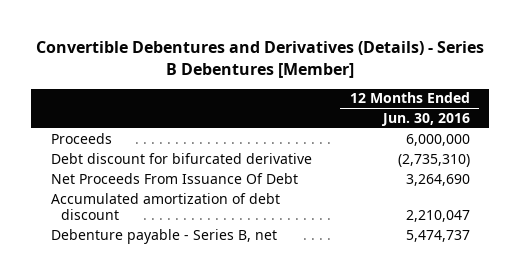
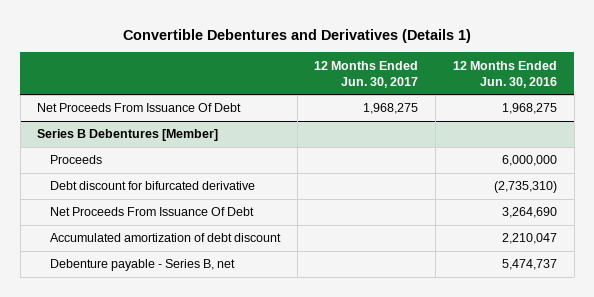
[36,41,485,78] Convertible Debentures and Derivatives (Details) - Series B Debentures [Member] -> [123,28,472,43] Convertible Debentures and Derivatives (Details 1)
none -> [314,60,419,88] 12 Months Ended Jun. 30, 2017
none -> [37,103,242,113] Net Proceeds From Issuance Of Debt
none -> [37,129,219,142] Series B Debentures [Member]

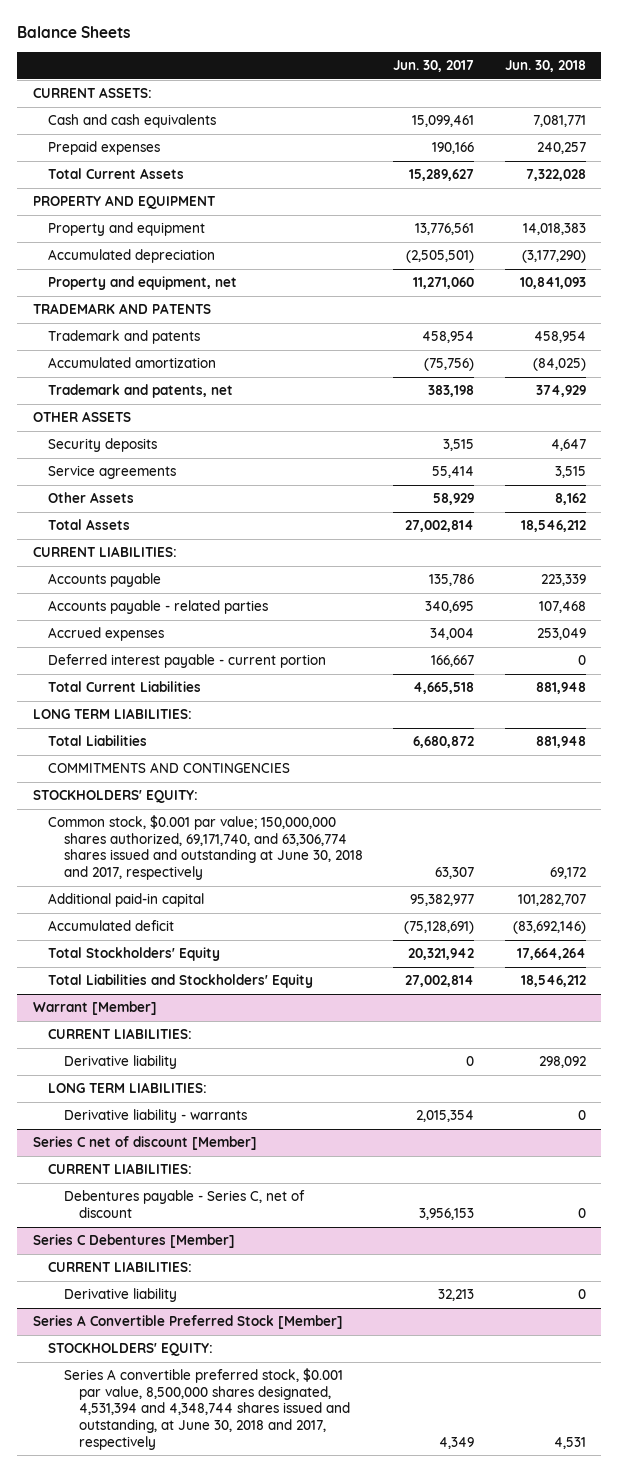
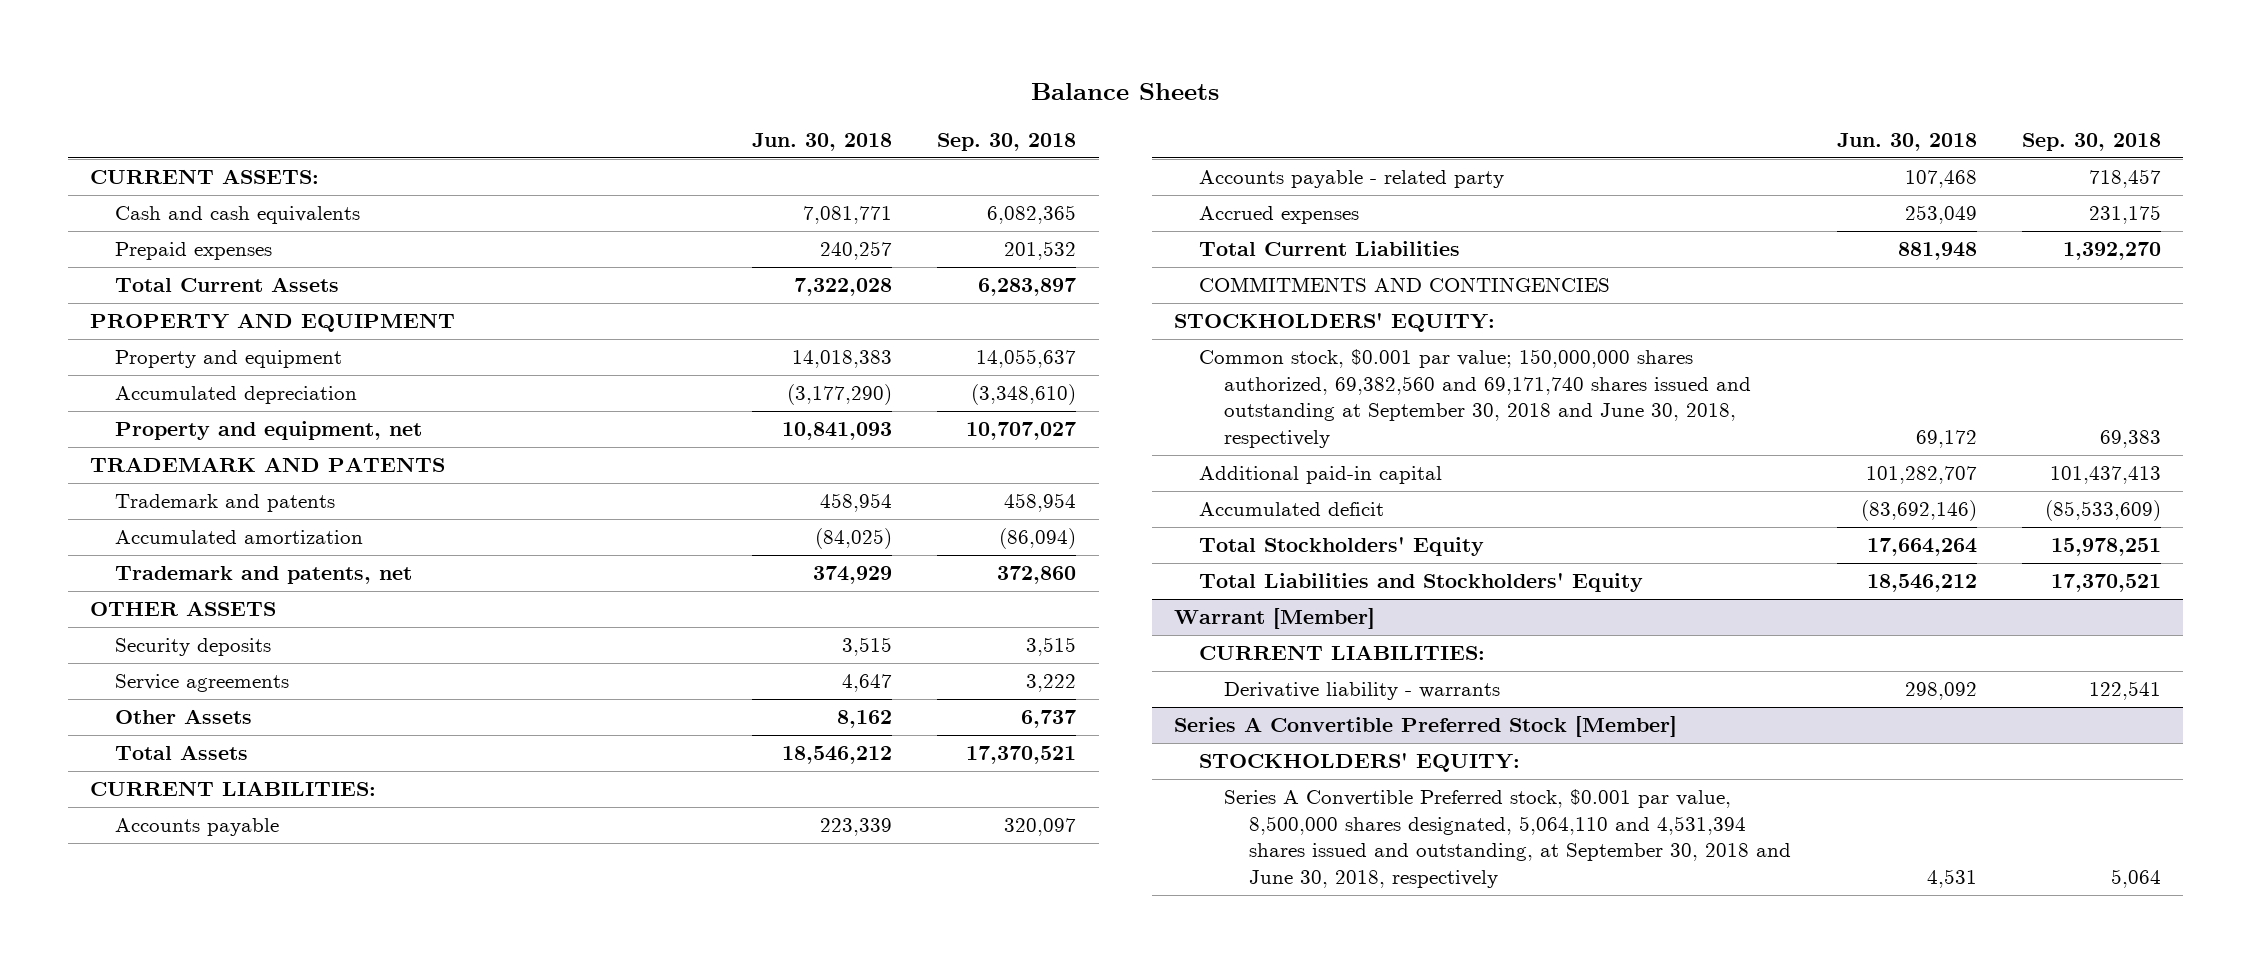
[393,60,475,73] Jun. 30, 2017 -> none
none -> [937,133,1077,152] Sep. 30, 2018
[550,439,586,452] 4,647 -> [842,637,893,657] 3,515
[554,466,586,479] 3,515 -> [842,674,893,693] 4,647
[48,600,269,615] Accounts payable - related parties -> [1199,170,1505,189] Accounts payable - related party
[48,654,327,669] Deferred interest payable - current portion -> none
[32,708,192,720] LONG TERM LIABILITIES: -> none
[48,735,148,747] Total Liabilities -> none
[48,815,363,881] Common stock, $0.001 par value; 150,000,000 shares authorized, 69,171,740, and 63,306,774 shares issued and outstanding at June 30, 2018 and 2017, respectively -> [1199,349,1752,448] Common stock, $0.001 par value; 150,000,000 shares authorized, 69,382,560 and 69,171,740 shares issued and outstanding at September 30, 2018 and June 30, 2018, respectively
[48,1082,208,1094] LONG TERM LIABILITIES: -> none
[63,1109,247,1124] Derivative liability - warrants -> none
[32,1136,257,1151] Series C net of discount [Member] -> none
[48,1163,193,1175] CURRENT LIABILITIES: -> none
[63,1190,305,1218] Debentures payable - Series C, net of discount -> none
[32,1234,235,1249] Series C Debentures [Member] -> none
[48,1261,193,1273] CURRENT LIABILITIES: -> none
[63,1288,177,1303] Derivative liability -> none
[63,1055,177,1070] Derivative liability -> [1224,682,1501,701] Derivative liability - warrants
[63,1368,351,1450] Series A convertible preferred stock, $0.001 par value, 8,500,000 shares designated, 4,531,394 and 4,348,744 shares issued and outstanding, at June 30, 2018 and 2017, respectively -> [1224,789,1792,888] Series A Convertible Preferred stock, $0.001 par value, 8,500,000 shares designated, 5,064,110 and 4,531,394 shares issued and outstanding, at September 30, 2018 and June 30, 2018, respectively

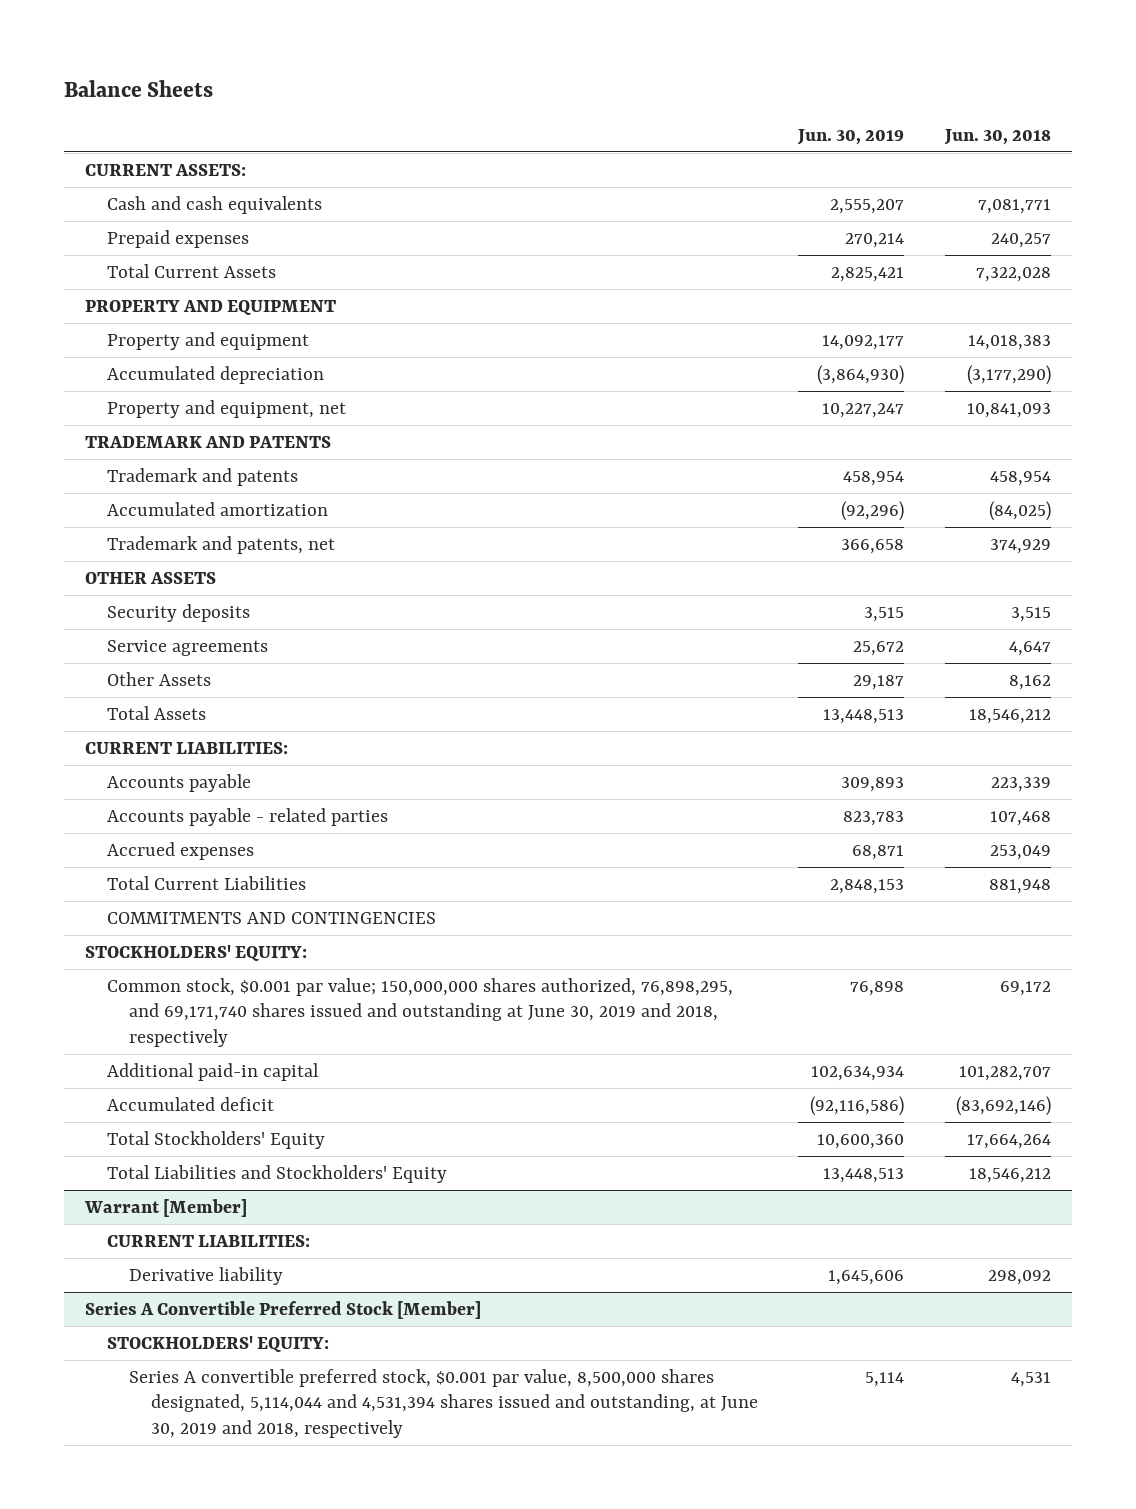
[937,133,1077,152] Sep. 30, 2018 -> none
none -> [797,128,905,145] Jun. 30, 2019
[1199,170,1505,189] Accounts payable - related party -> [106,807,388,826] Accounts payable - related parties
[1199,349,1752,448] Common stock, $0.001 par value; 150,000,000 shares authorized, 69,382,560 and 69,171,740 shares issued and outstanding at September 30, 2018 and June 30, 2018, respectively -> [106,977,733,1048] Common stock, $0.001 par value; 150,000,000 shares authorized, 76,898,295, and 69,171,740 shares issued and outstanding at June 30, 2019 and 2018, respectively
[1224,682,1501,701] Derivative liability - warrants -> [128,1266,283,1285] Derivative liability
[1224,789,1792,888] Series A Convertible Preferred stock, $0.001 par value, 8,500,000 shares designated, 5,064,110 and 4,531,394 shares issued and outstanding, at September 30, 2018 and June 30, 2018, respectively -> [128,1368,758,1439] Series A convertible preferred stock, $0.001 par value, 8,500,000 shares designated, 5,114,044 and 4,531,394 shares issued and outstanding, at June 30, 2019 and 2018, respectively

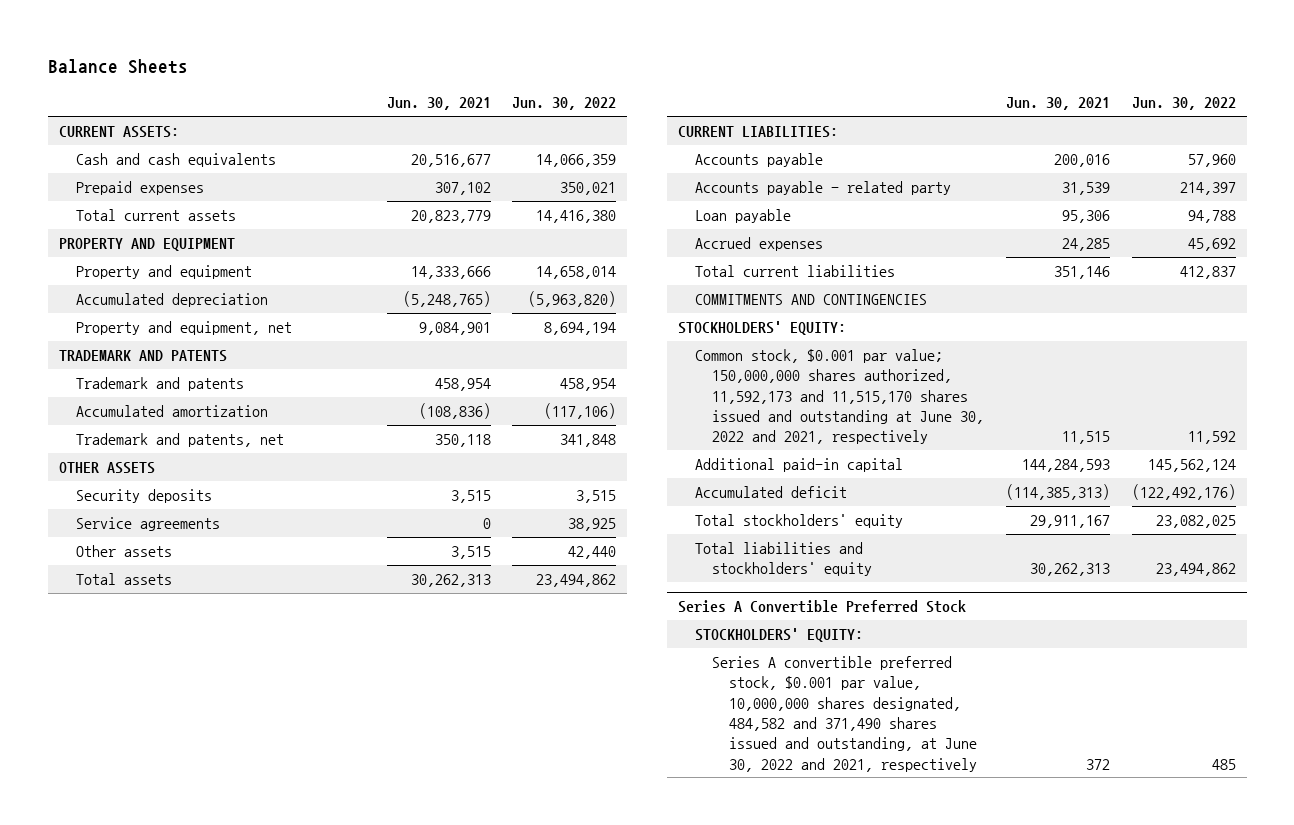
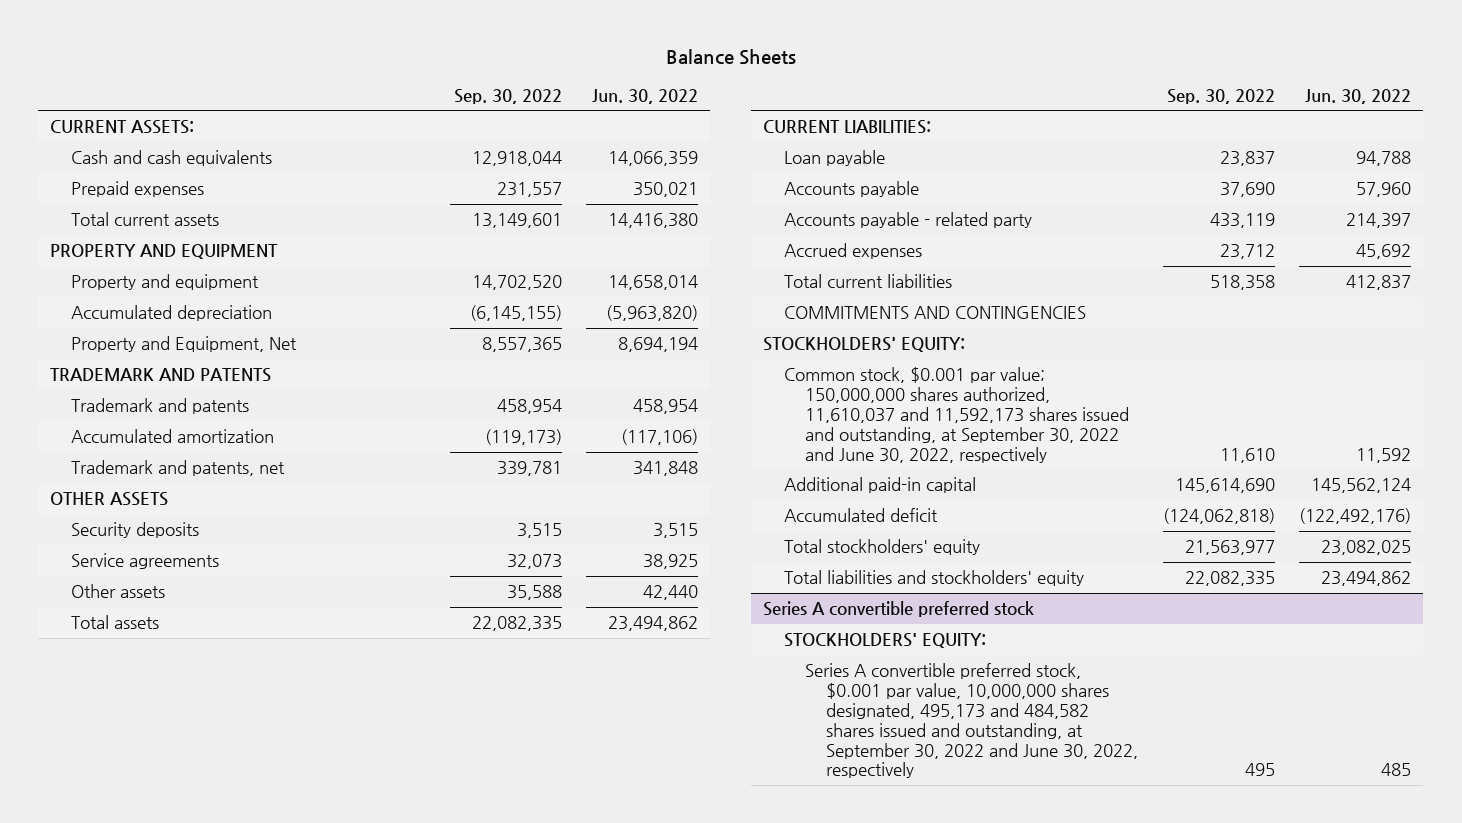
[386,97,491,111] Jun. 30, 2021 -> none
none -> [453,88,562,104] Sep. 30, 2022
[75,320,292,335] Property and equipment, net -> [71,335,298,352] Property and Equipment, Net
[695,208,792,223] Loan payable -> [784,149,886,166] Loan payable
[695,348,985,445] Common stock, $0.001 par value; 150,000,000 shares authorized, 11,592,173 and 11,515,170 shares issued and outstanding at June 30, 2022 and 2021, respectively -> [784,366,1130,463] Common stock, $0.001 par value; 150,000,000 shares authorized, 11,610,037 and 11,592,173 shares issued and outstanding, at September 30, 2022 and June 30, 2022, respectively
[678,600,967,614] Series A Convertible Preferred Stock -> [763,600,1035,617] Series A convertible preferred stock
[712,655,978,772] Series A convertible preferred stock, $0.001 par value, 10,000,000 shares designated, 484,582 and 371,490 shares issued and outstanding, at June 30, 2022 and 2021, respectively -> [805,662,1139,779] Series A convertible preferred stock, $0.001 par value, 10,000,000 shares designated, 495,173 and 484,582 shares issued and outstanding, at September 30, 2022 and June 30, 2022, respectively

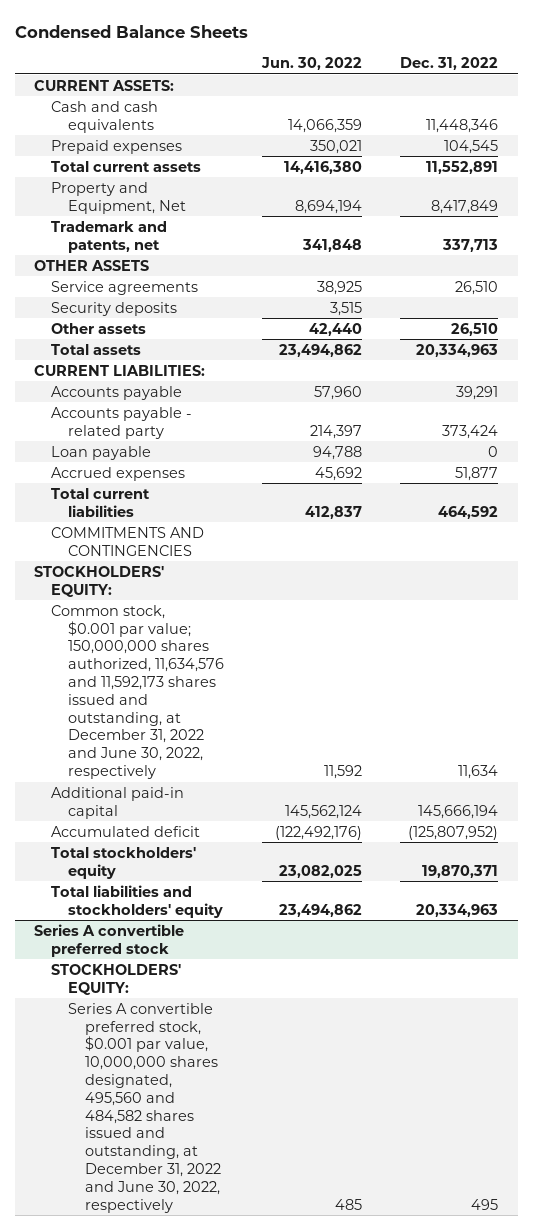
[665,49,796,66] Balance Sheets -> [15,24,249,38] Condensed Balance Sheets
[453,88,562,104] Sep. 30, 2022 -> none
none -> [400,56,499,70] Dec. 31, 2022
[50,243,279,259] PROPERTY AND EQUIPMENT -> none
[71,273,260,290] Property and equipment -> none
[71,304,273,321] Accumulated depreciation -> none
[50,367,272,382] TRADEMARK AND PATENTS -> none
[71,397,250,414] Trademark and patents -> none
[71,428,275,443] Accumulated amortization -> none
[71,521,200,538] Security deposits -> [51,301,178,316] Security deposits
[784,149,886,166] Loan payable -> [51,445,152,460] Loan payable
[784,366,1130,463] Common stock, $0.001 par value; 150,000,000 shares authorized, 11,610,037 and 11,592,173 shares issued and outstanding, at September 30, 2022 and June 30, 2022, respectively -> [51,604,224,779] Common stock, $0.001 par value; 150,000,000 shares authorized, 11,634,576 and 11,592,173 shares issued and outstanding, at December 31, 2022 and June 30, 2022, respectively
[805,662,1139,779] Series A convertible preferred stock, $0.001 par value, 10,000,000 shares designated, 495,173 and 484,582 shares issued and outstanding, at September 30, 2022 and June 30, 2022, respectively -> [67,1002,221,1213] Series A convertible preferred stock, $0.001 par value, 10,000,000 shares designated, 495,560 and 484,582 shares issued and outstanding, at December 31, 2022 and June 30, 2022, respectively

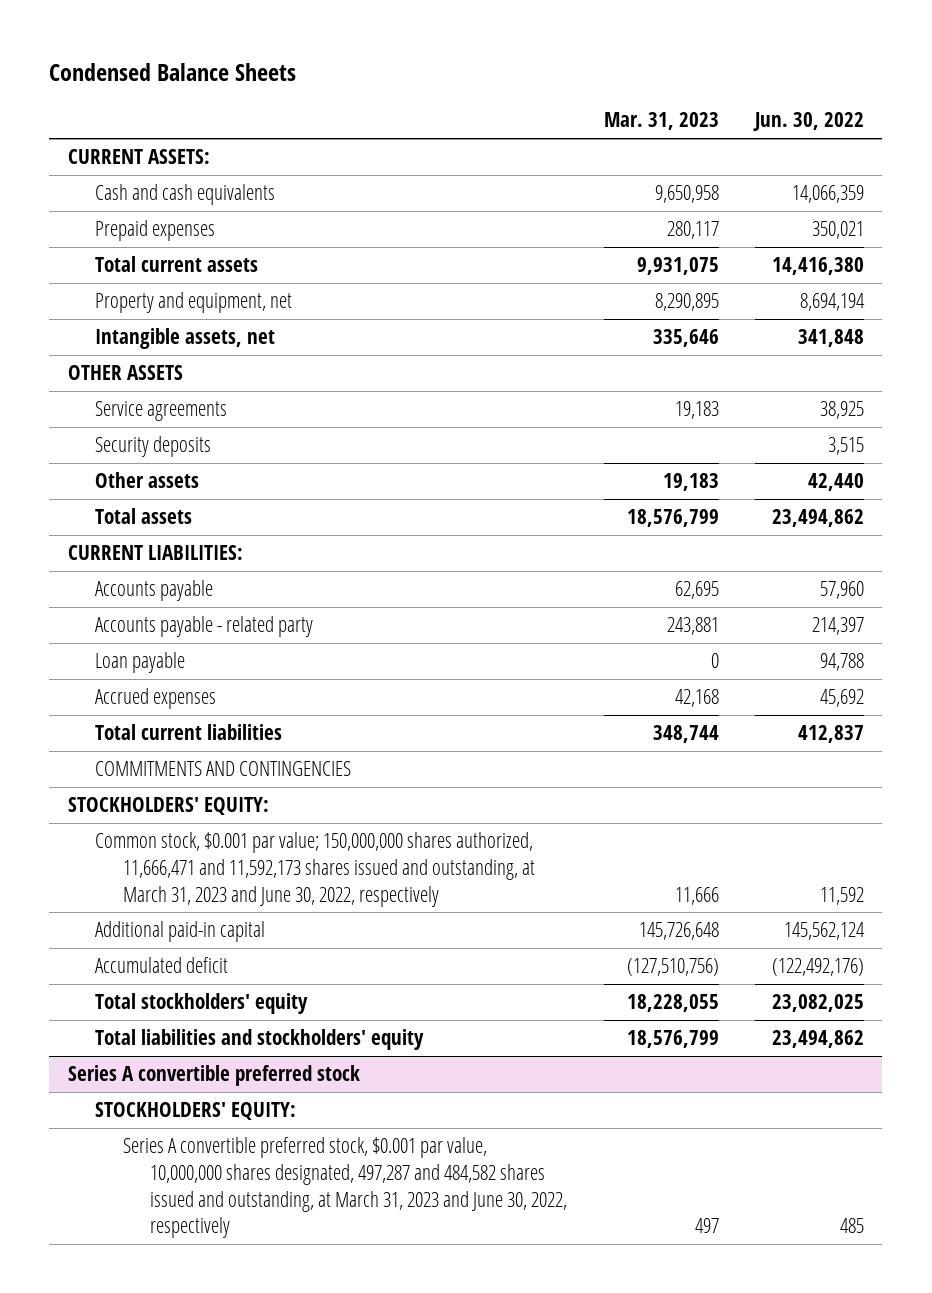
[400,56,499,70] Dec. 31, 2022 -> none
none -> [603,112,719,131] Mar. 31, 2023
[51,181,186,214] Property and Equipment, Net -> [95,292,293,314] Property and equipment, net
[51,220,168,253] Trademark and patents, net -> [95,328,276,350] Intangible assets, net
[51,604,224,779] Common stock, $0.001 par value; 150,000,000 shares authorized, 11,634,576 and 11,592,173 shares issued and outstanding, at December 31, 2022 and June 30, 2022, respectively -> [95,832,535,907] Common stock, $0.001 par value; 150,000,000 shares authorized, 11,666,471 and 11,592,173 shares issued and outstanding, at March 31, 2023 and June 30, 2022, respectively
[67,1002,221,1213] Series A convertible preferred stock, $0.001 par value, 10,000,000 shares designated, 495,560 and 484,582 shares issued and outstanding, at December 31, 2022 and June 30, 2022, respectively -> [122,1137,568,1239] Series A convertible preferred stock, $0.001 par value, 10,000,000 shares designated, 497,287 and 484,582 shares issued and outstanding, at March 31, 2023 and June 30, 2022, respectively

